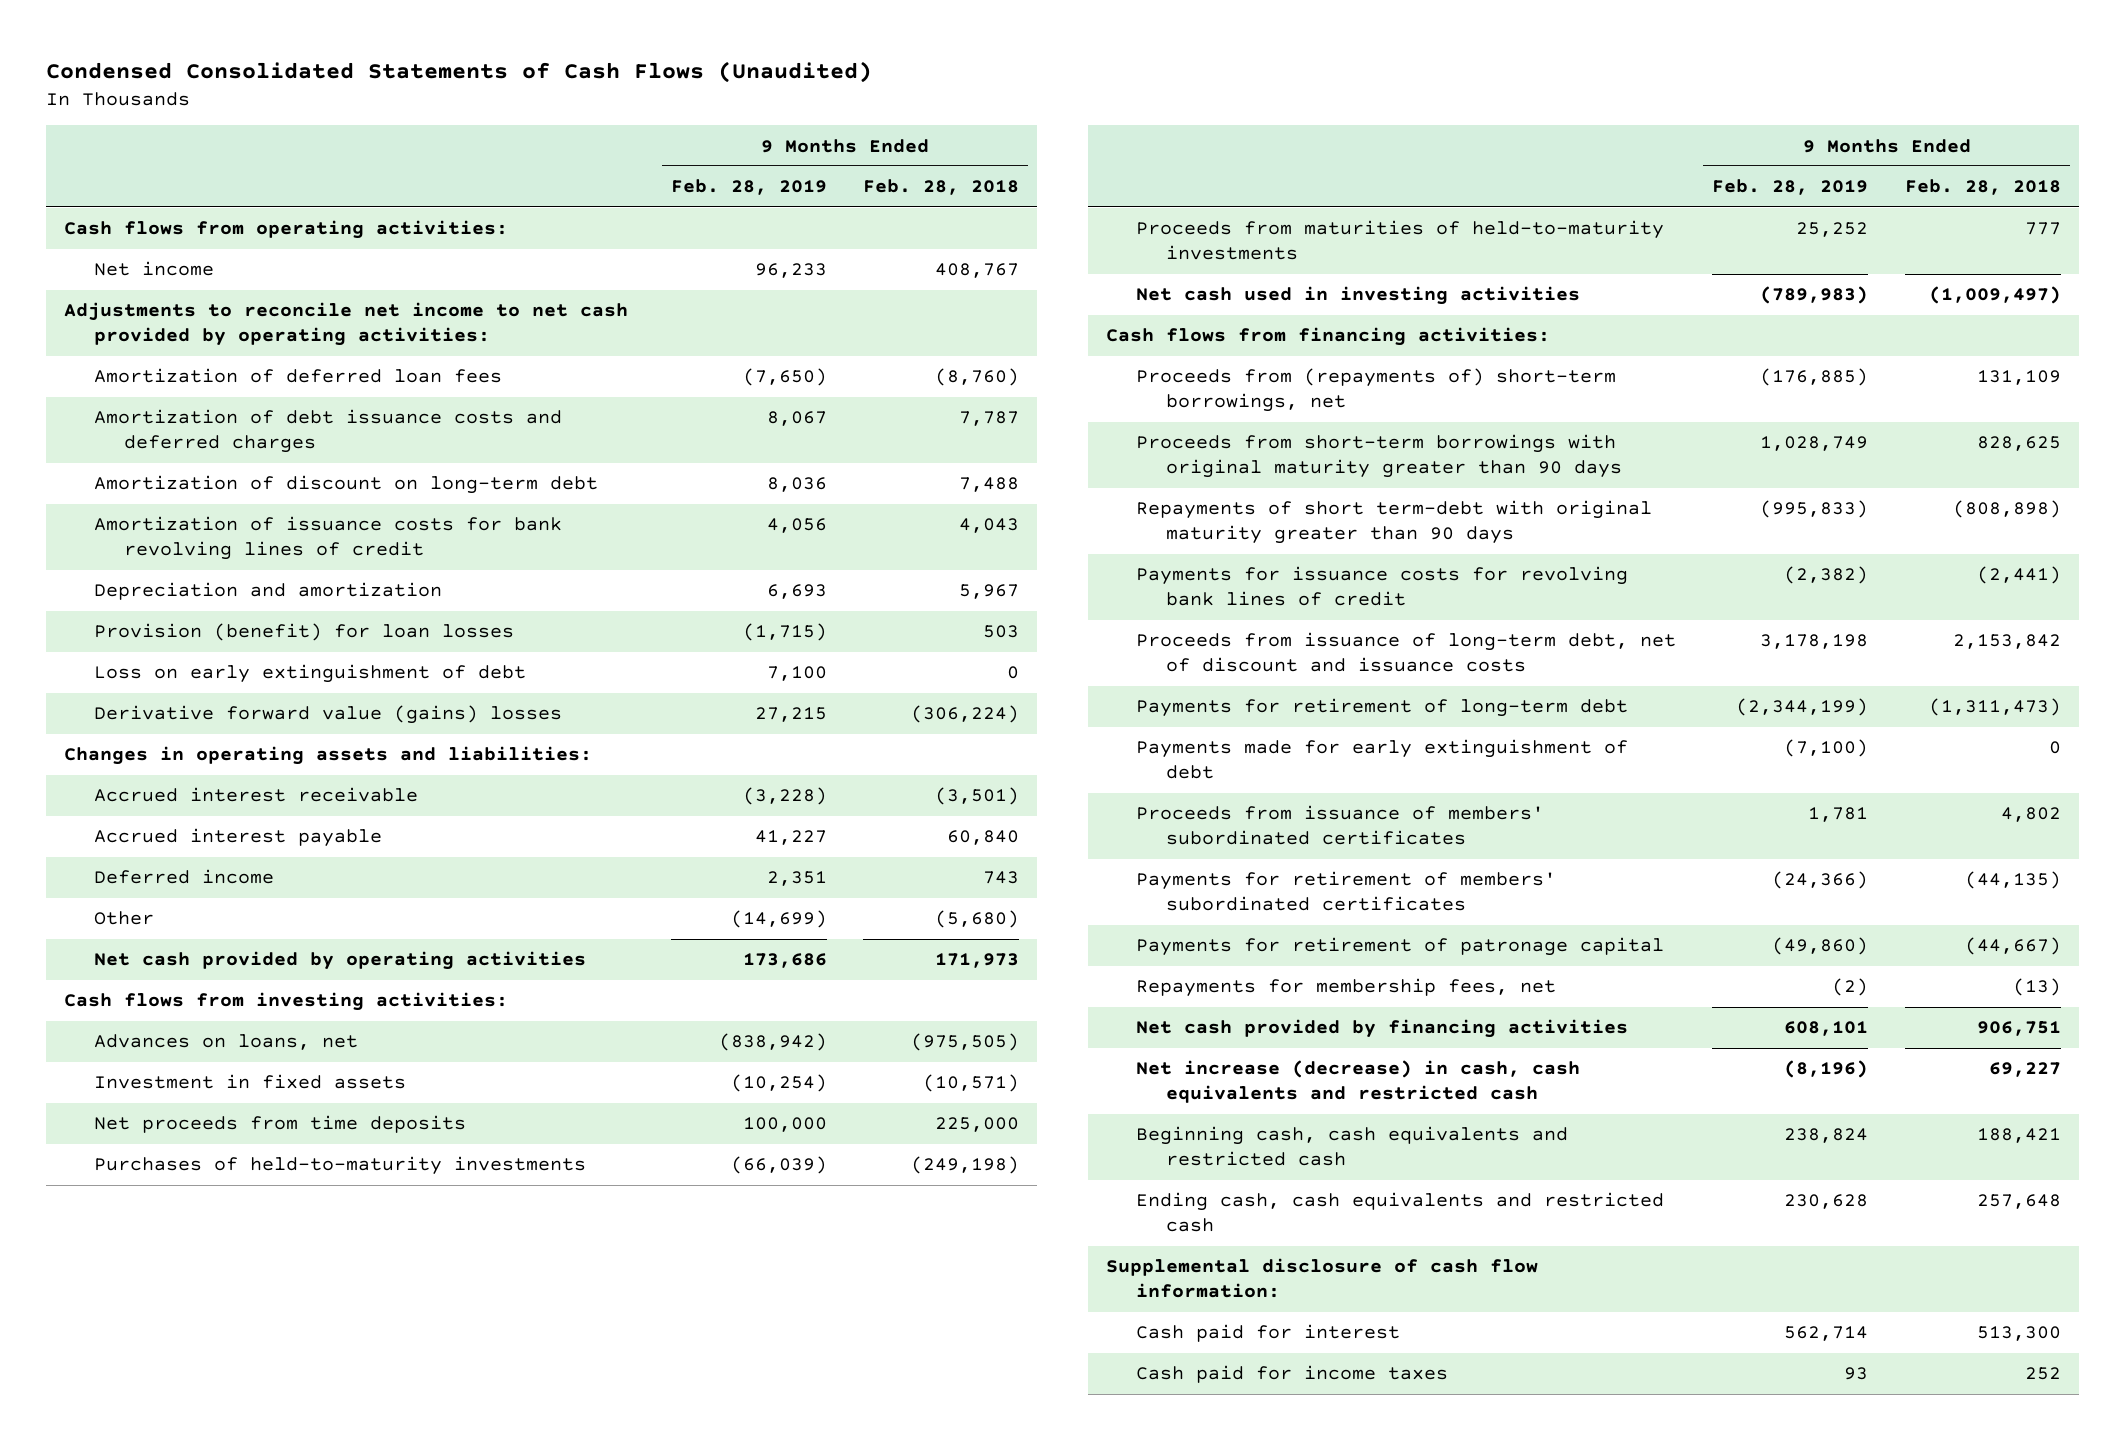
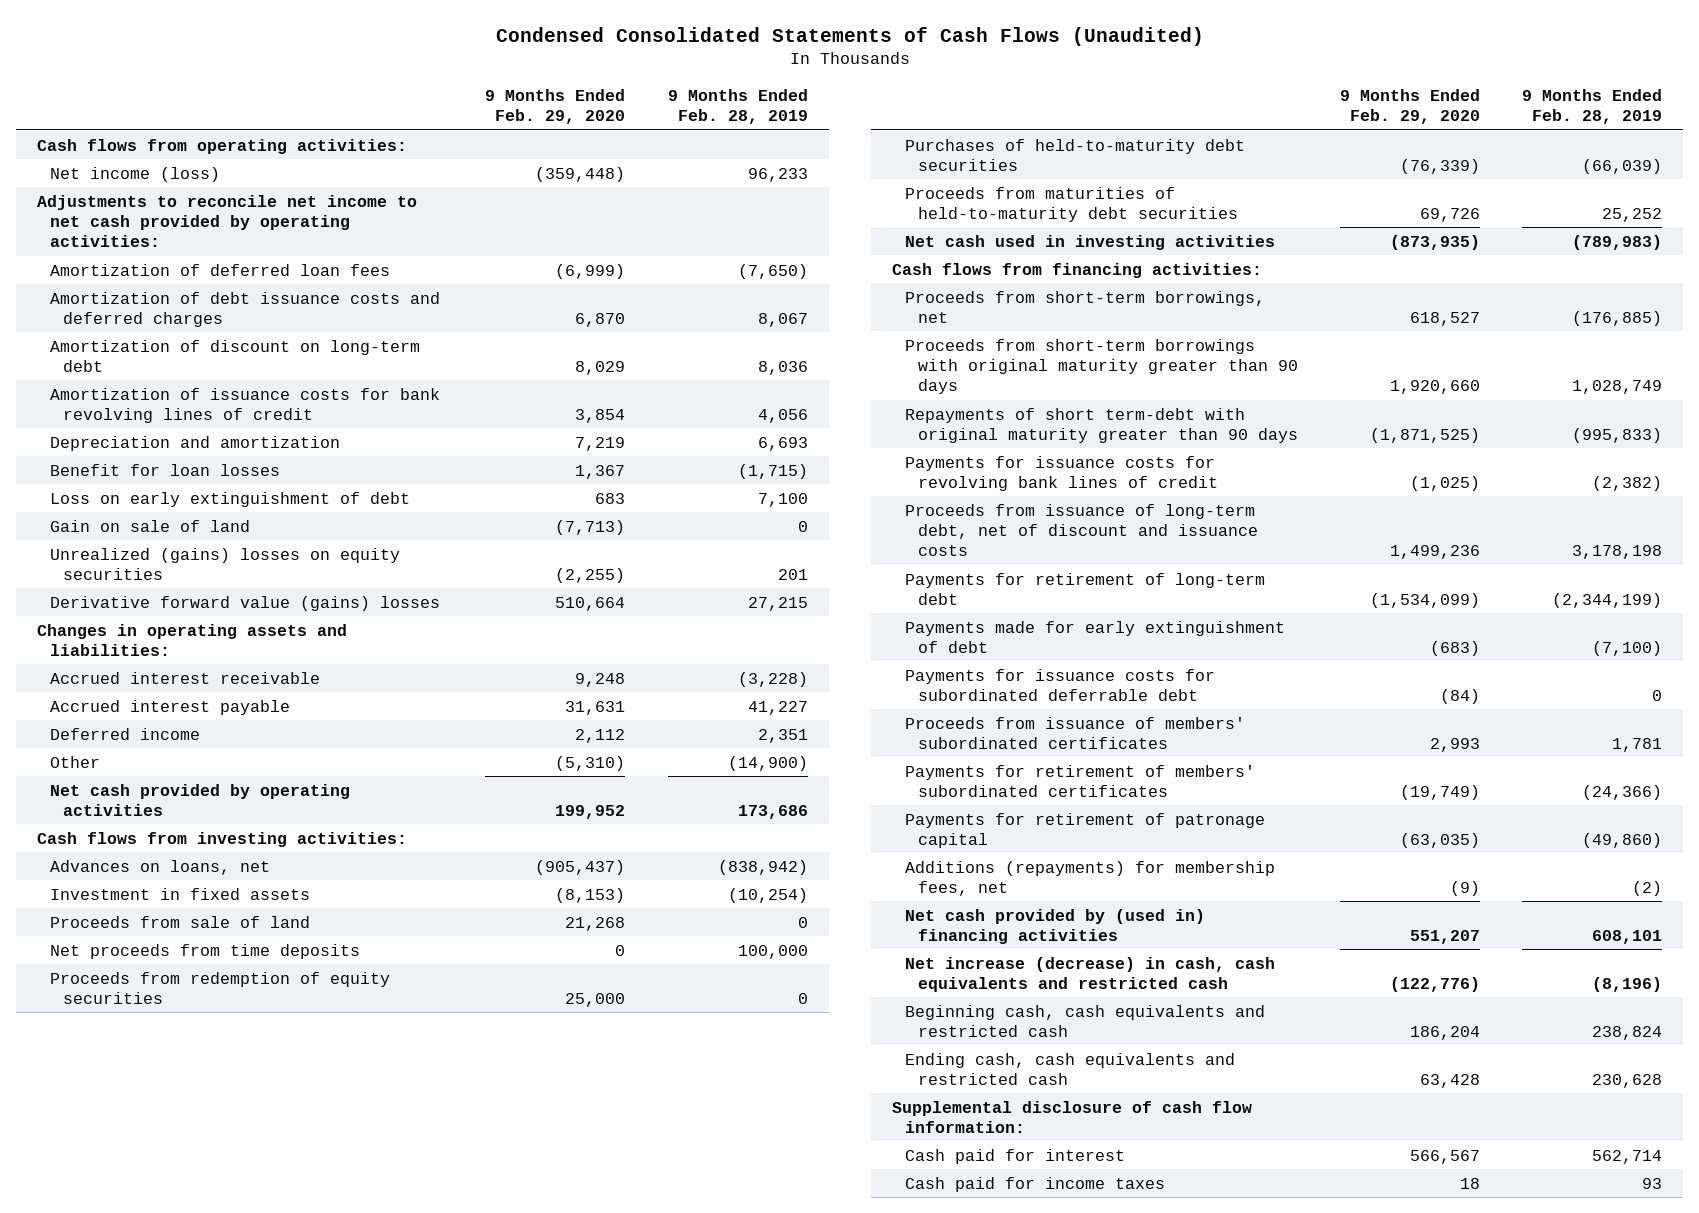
[863,179,1020,196] Feb. 28, 2018 -> none
none -> [485,88,626,125] 9 Months Ended Feb. 29, 2020
[94,261,215,277] Net income -> [50,166,221,182] Net income (loss)
[94,623,515,642] Provision (benefit) for loan losses -> [50,463,281,476] Benefit for loan losses
none -> [50,519,251,532] Gain on sale of land
none -> [50,547,401,580] Unrealized (gains) losses on equity securities
[730,910,827,929] (14,699) -> [727,755,808,771] (14,900)
none -> [50,915,311,928] Proceeds from sale of land
none -> [50,971,391,1004] Proceeds from redemption of equity securities
[94,1156,587,1176] Purchases of held-to-maturity investments -> [904,138,1245,171] Purchases of held-to-maturity debt securities
[1136,220,1665,261] Proceeds from maturities of held-to-maturity investments -> [904,186,1238,222] Proceeds from maturities of held-to-maturity debt securities
[1136,368,1617,413] Proceeds from (repayments of) short-term borrowings, net -> [904,290,1265,323] Proceeds from short-term borrowings, net
none -> [904,668,1215,701] Payments for issuance costs for subordinated deferrable debt
[1136,978,1557,998] Repayments for membership fees, net -> [904,860,1275,896] Additions (repayments) for membership fees, net
[1136,1019,1629,1039] Net cash provided by financing activities -> [904,908,1205,944] Net cash provided by (used in) financing activities

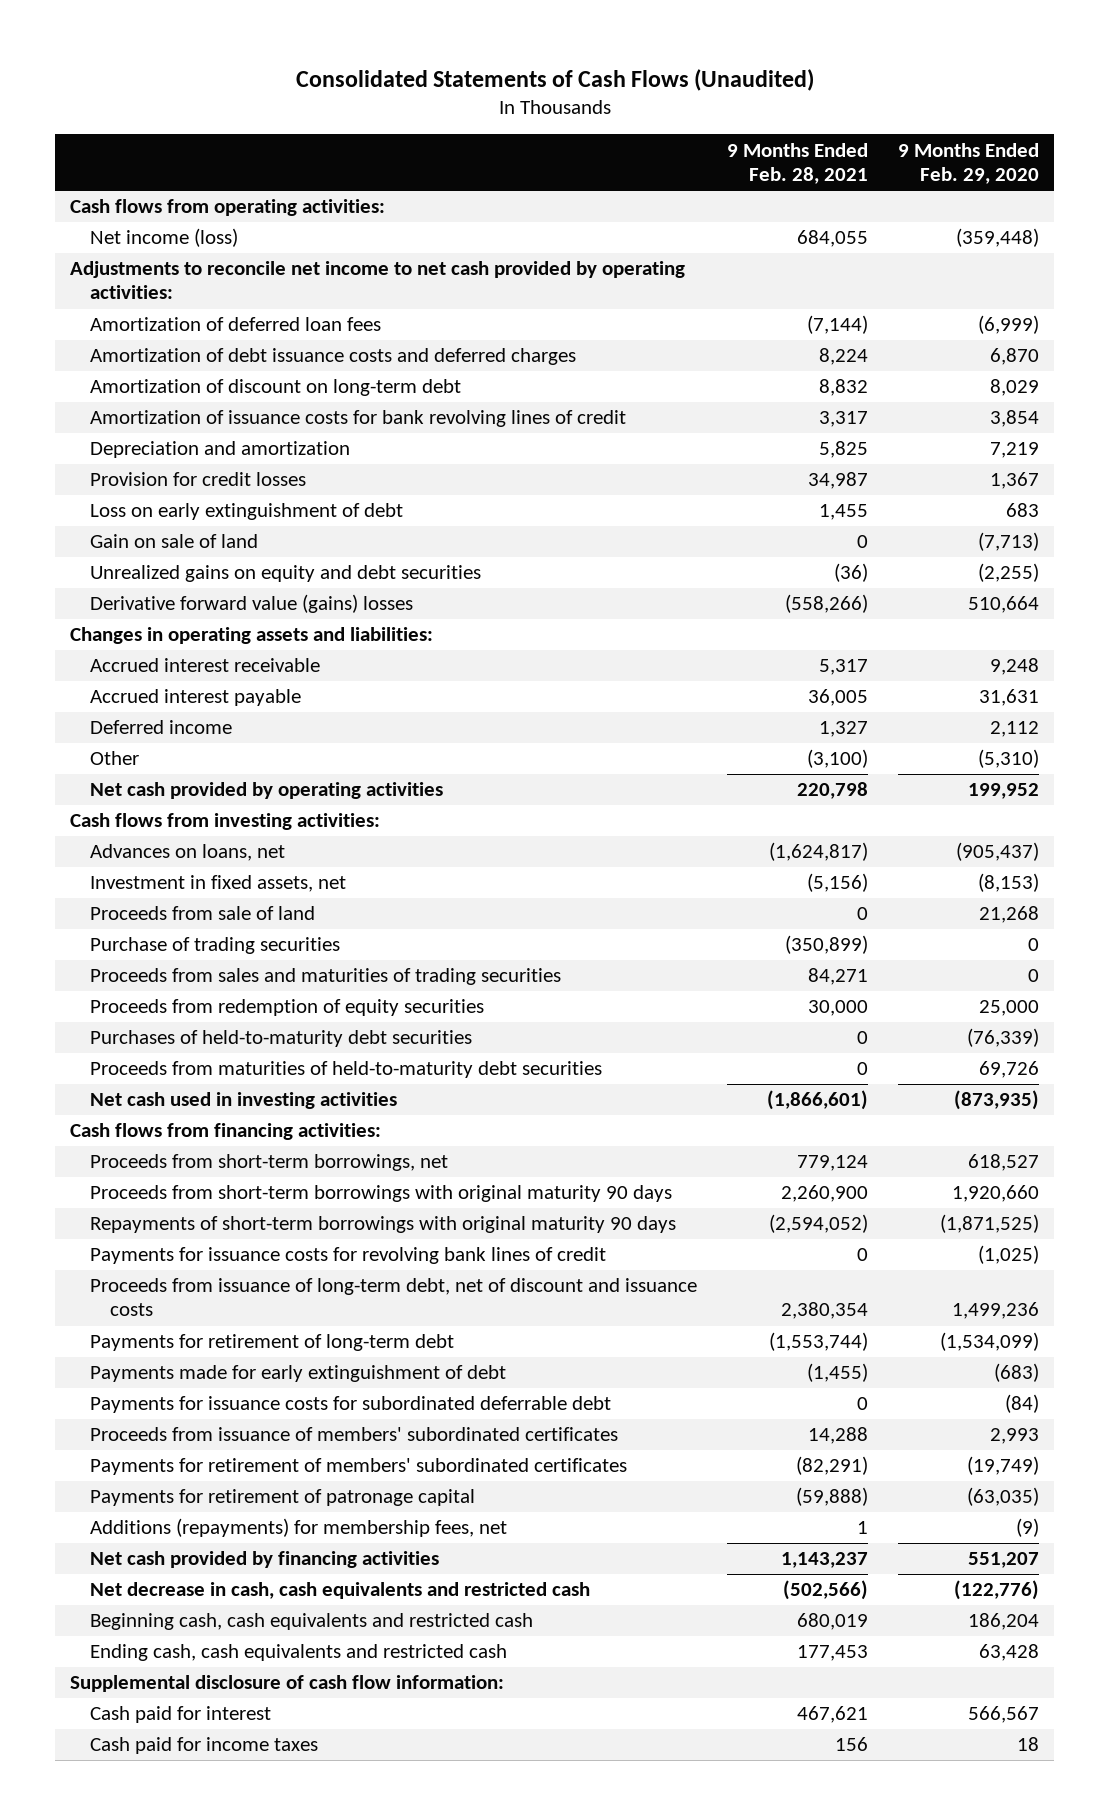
[495,26,1204,46] Condensed Consolidated Statements of Cash Flows (Unaudited) -> [295,68,814,91] Consolidated Statements of Cash Flows (Unaudited)
[667,88,808,125] 9 Months Ended Feb. 28, 2019 -> none
none -> [727,142,869,184] 9 Months Ended Feb. 28, 2021
[50,463,281,476] Benefit for loan losses -> [90,472,307,487] Provision for credit losses
[50,547,401,580] Unrealized (gains) losses on equity securities -> [90,565,482,583] Unrealized gains on equity and debt securities
[50,887,311,900] Investment in fixed assets -> [90,875,347,893] Investment in fixed assets, net
[50,943,361,959] Net proceeds from time deposits -> none
none -> [90,937,341,955] Purchase of trading securities
none -> [90,968,562,986] Proceeds from sales and maturities of trading securities
[904,338,1298,395] Proceeds from short-term borrowings with original maturity greater than 90 days -> [90,1185,673,1203] Proceeds from short-term borrowings with original maturity 90 days
[904,407,1298,443] Repayments of short term-debt with original maturity greater than 90 days -> [90,1216,677,1234] Repayments of short-term borrowings with original maturity 90 days
[904,908,1205,944] Net cash provided by (used in) financing activities -> [90,1551,440,1569] Net cash provided by financing activities
[904,956,1275,992] Net increase (decrease) in cash, cash equivalents and restricted cash -> [90,1582,591,1600] Net decrease in cash, cash equivalents and restricted cash

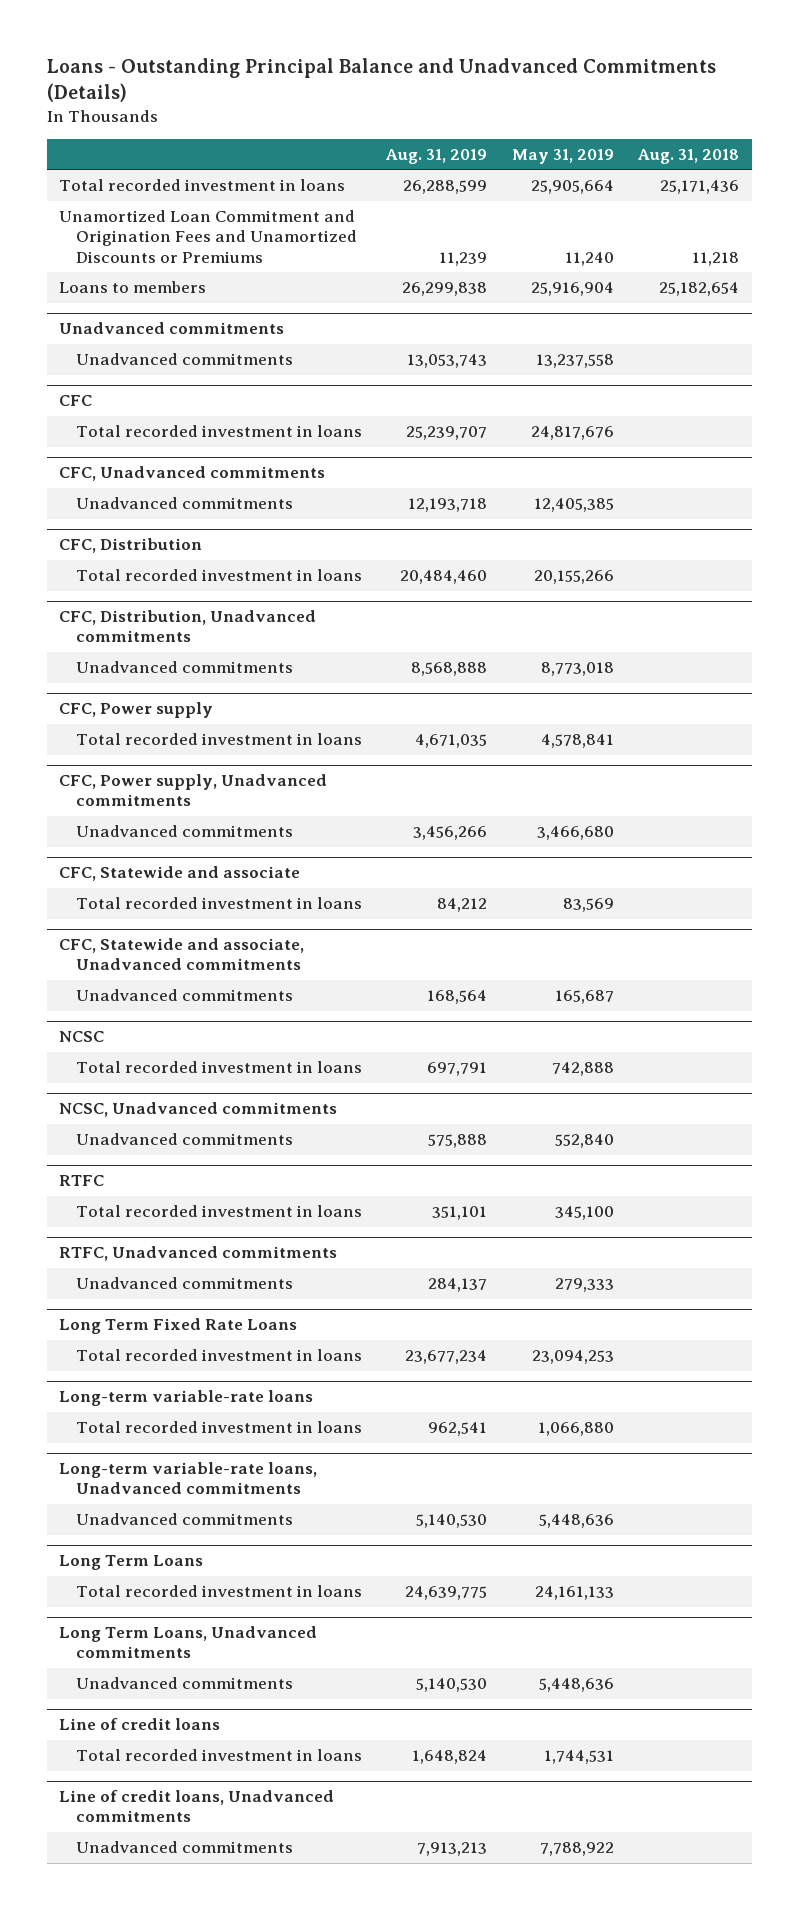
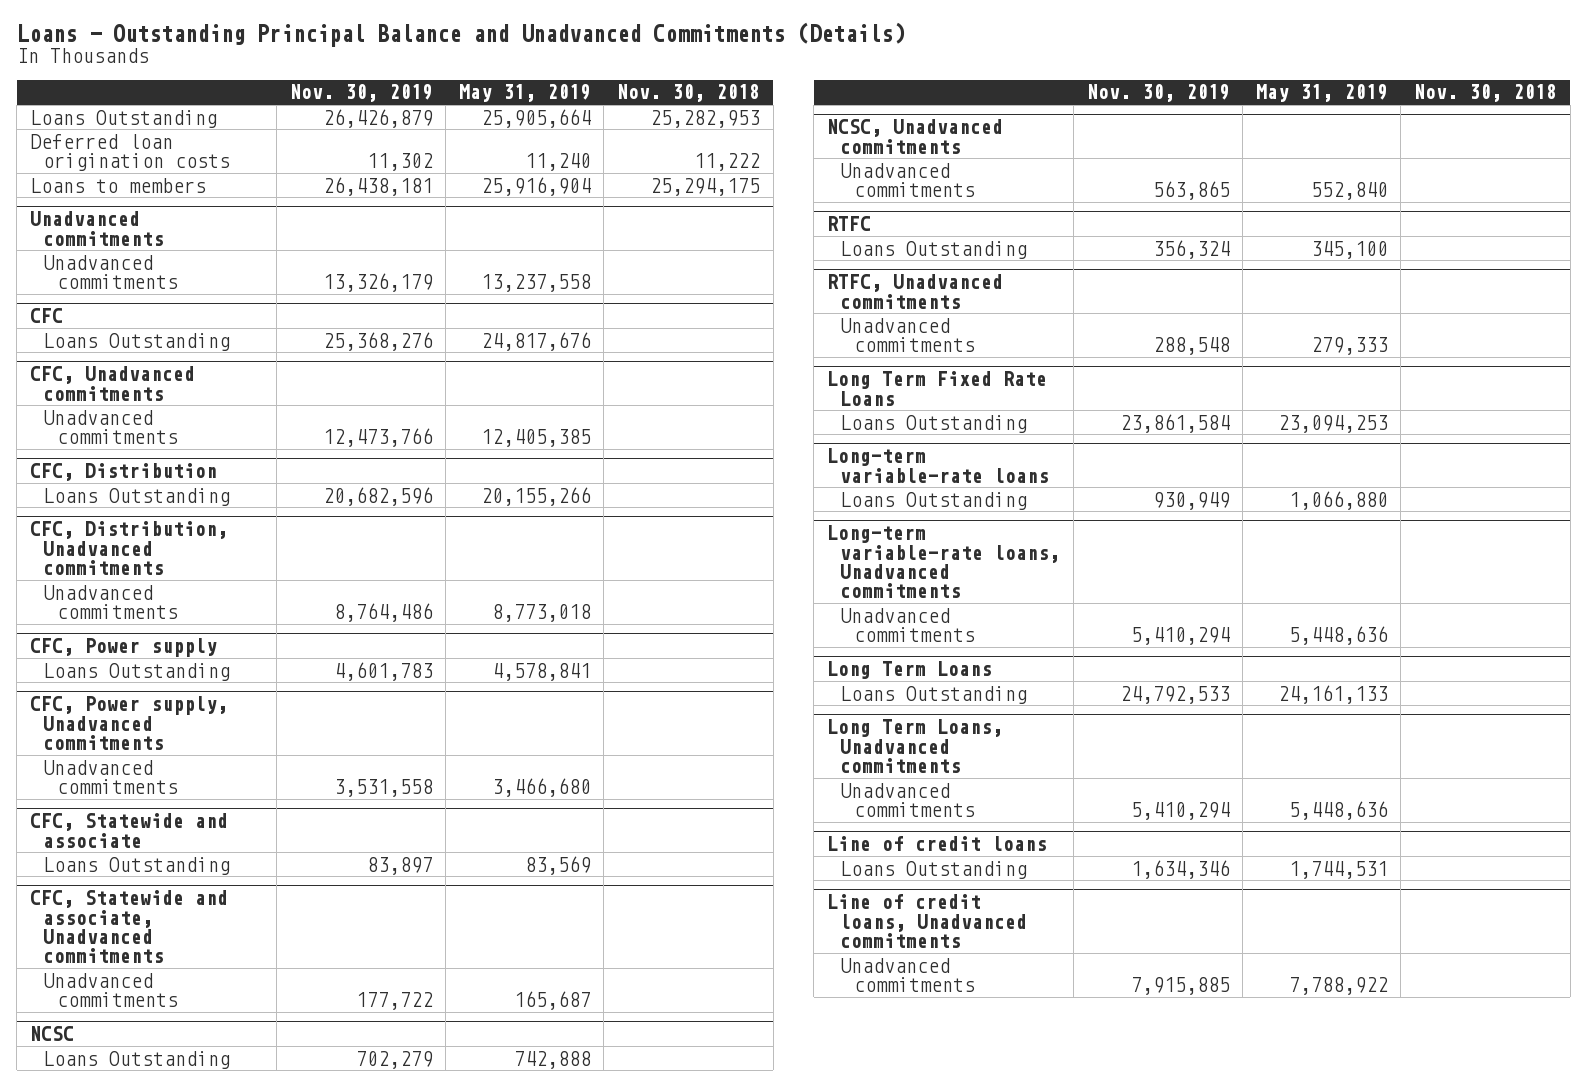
[385,148,488,164] Aug. 31, 2019 -> none
[637,148,740,164] Aug. 31, 2018 -> none
none -> [289,84,433,103] Nov. 30, 2019
none -> [617,84,761,103] Nov. 30, 2018
[59,179,346,192] Total recorded investment in loans -> [29,109,217,128] Loans Outstanding
[59,210,357,263] Unamortized Loan Commitment and Origination Fees and Unamortized Discounts or Premiums -> [29,133,231,171] Deferred loan origination costs
[75,425,362,438] Total recorded investment in loans -> [43,332,231,351] Loans Outstanding
[75,569,362,582] Total recorded investment in loans -> [43,487,231,506] Loans Outstanding
[75,733,362,746] Total recorded investment in loans -> [43,662,231,681] Loans Outstanding
[75,897,362,910] Total recorded investment in loans -> [43,856,231,875] Loans Outstanding
[75,1061,362,1074] Total recorded investment in loans -> [43,1050,231,1069] Loans Outstanding
[75,1205,362,1218] Total recorded investment in loans -> [840,240,1028,259] Loans Outstanding
[75,1349,362,1362] Total recorded investment in loans -> [840,414,1028,433] Loans Outstanding
[75,1421,362,1434] Total recorded investment in loans -> [840,491,1028,510] Loans Outstanding
[75,1585,362,1598] Total recorded investment in loans -> [840,685,1028,704] Loans Outstanding
[75,1749,362,1762] Total recorded investment in loans -> [840,860,1028,879] Loans Outstanding

